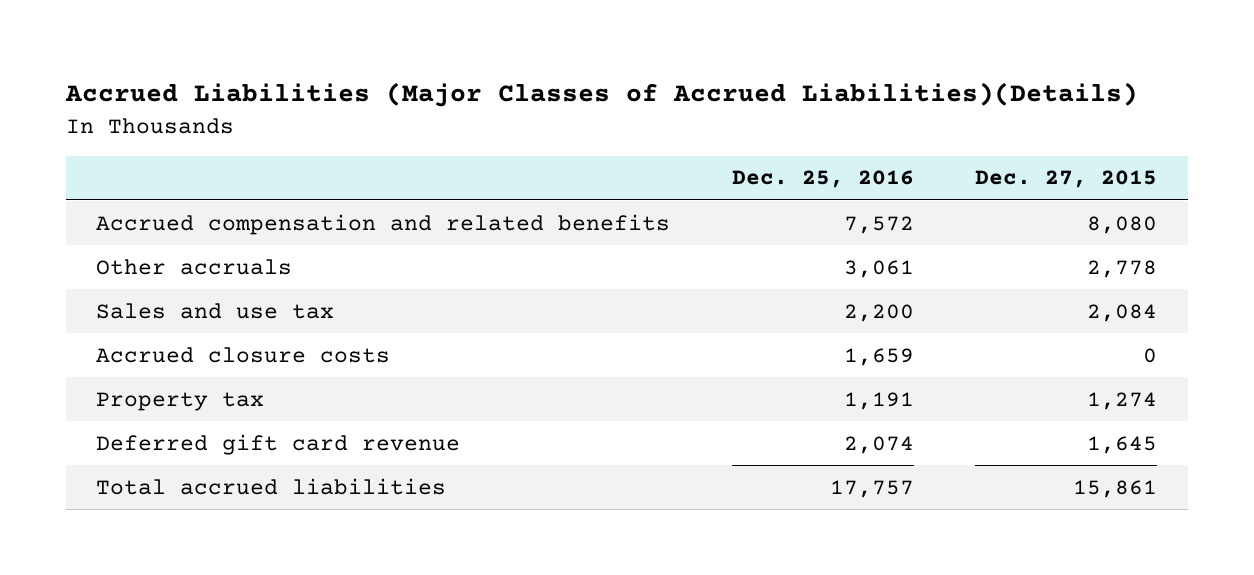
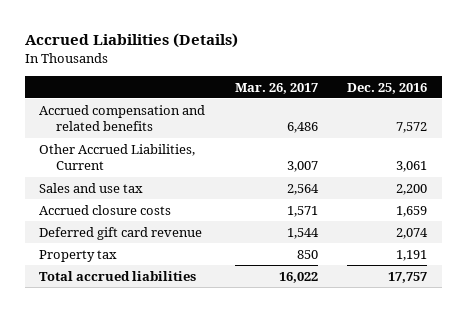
[64,82,1138,108] Accrued Liabilities (Major Classes of Accrued Liabilities)(Details) -> [24,32,238,48] Accrued Liabilities (Details)
[975,170,1158,189] Dec. 27, 2015 -> none
none -> [234,82,318,94] Mar. 26, 2017
[96,258,293,275] Other accruals -> [39,143,196,171] Other Accrued Liabilities, Current
[96,391,265,411] Property tax -> [39,249,118,262] Property tax

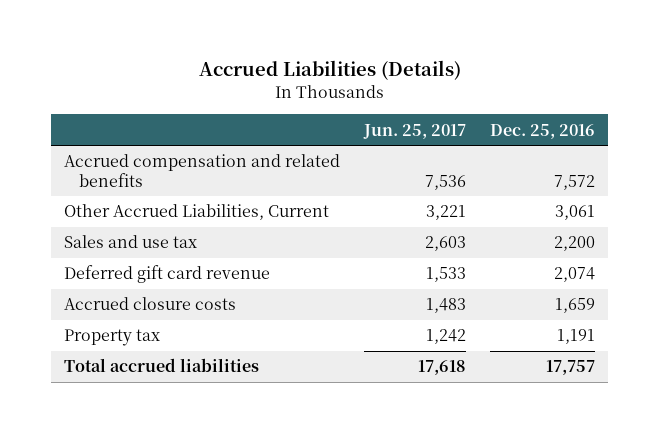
[234,82,318,94] Mar. 26, 2017 -> none
none -> [363,123,467,139] Jun. 25, 2017
[39,204,172,215] Accrued closure costs -> [63,297,236,311] Accrued closure costs

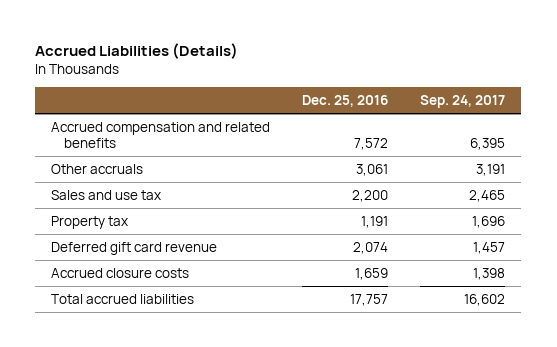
[363,123,467,139] Jun. 25, 2017 -> none
none -> [420,94,506,108] Sep. 24, 2017
[63,204,329,221] Other Accrued Liabilities, Current -> [51,163,144,174] Other accruals
[63,329,160,347] Property tax -> [51,215,129,229] Property tax

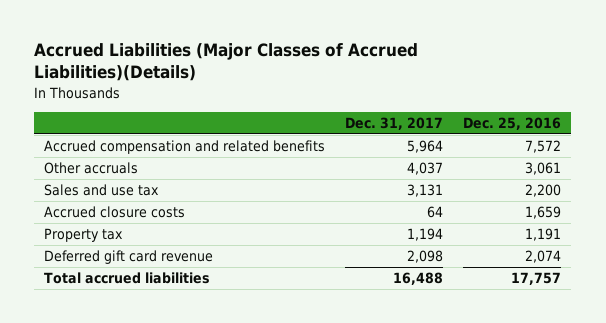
[35,42,239,59] Accrued Liabilities (Details) -> [34,43,419,82] Accrued Liabilities (Major Classes of Accrued Liabilities)(Details)
[420,94,506,108] Sep. 24, 2017 -> none
none -> [345,117,444,131] Dec. 31, 2017
[51,267,190,278] Accrued closure costs -> [44,206,186,219] Accrued closure costs

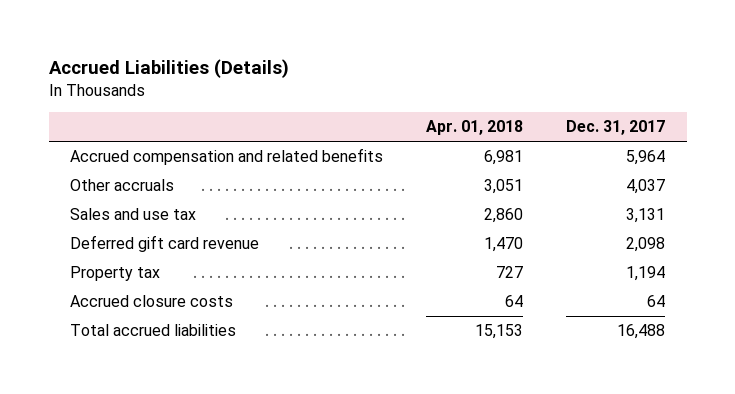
[34,43,419,82] Accrued Liabilities (Major Classes of Accrued Liabilities)(Details) -> [48,58,289,78] Accrued Liabilities (Details)
[463,117,562,131] Dec. 25, 2016 -> none
none -> [426,120,524,136] Apr. 01, 2018
[44,228,124,243] Property tax -> [70,266,161,282] Property tax
[44,206,186,219] Accrued closure costs -> [70,295,234,308] Accrued closure costs

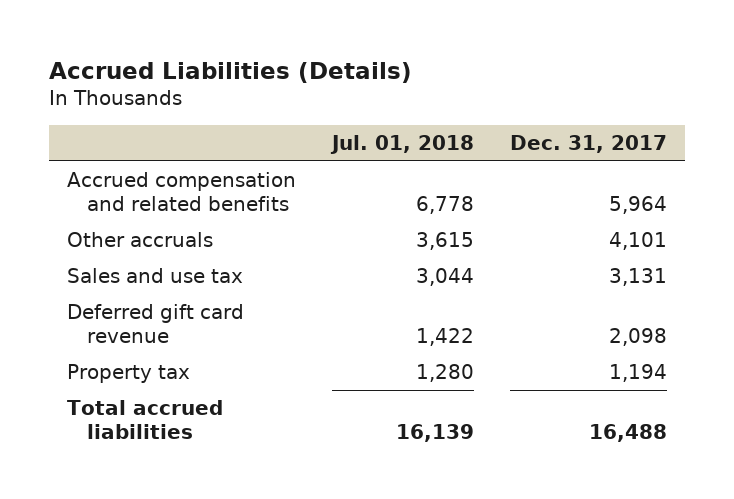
[426,120,524,136] Apr. 01, 2018 -> none
none -> [329,134,474,154] Jul. 01, 2018
[626,179,666,195] 4,037 -> [608,232,667,251] 4,101
[70,295,234,308] Accrued closure costs -> none

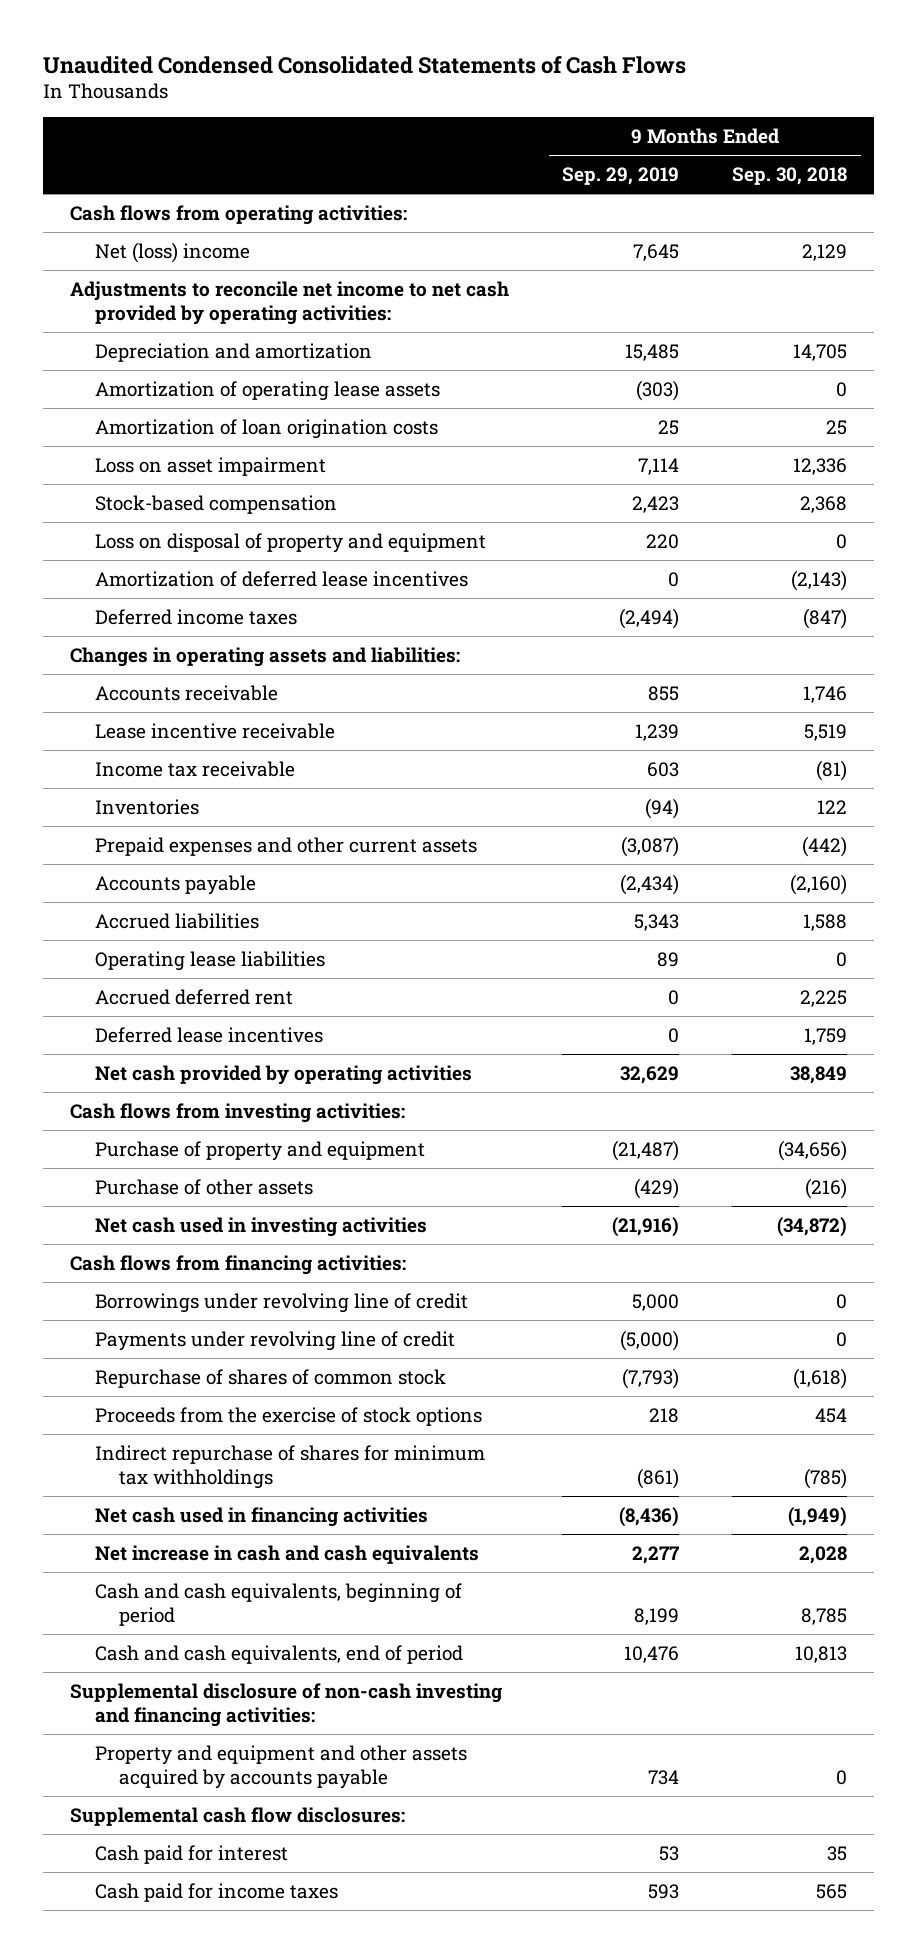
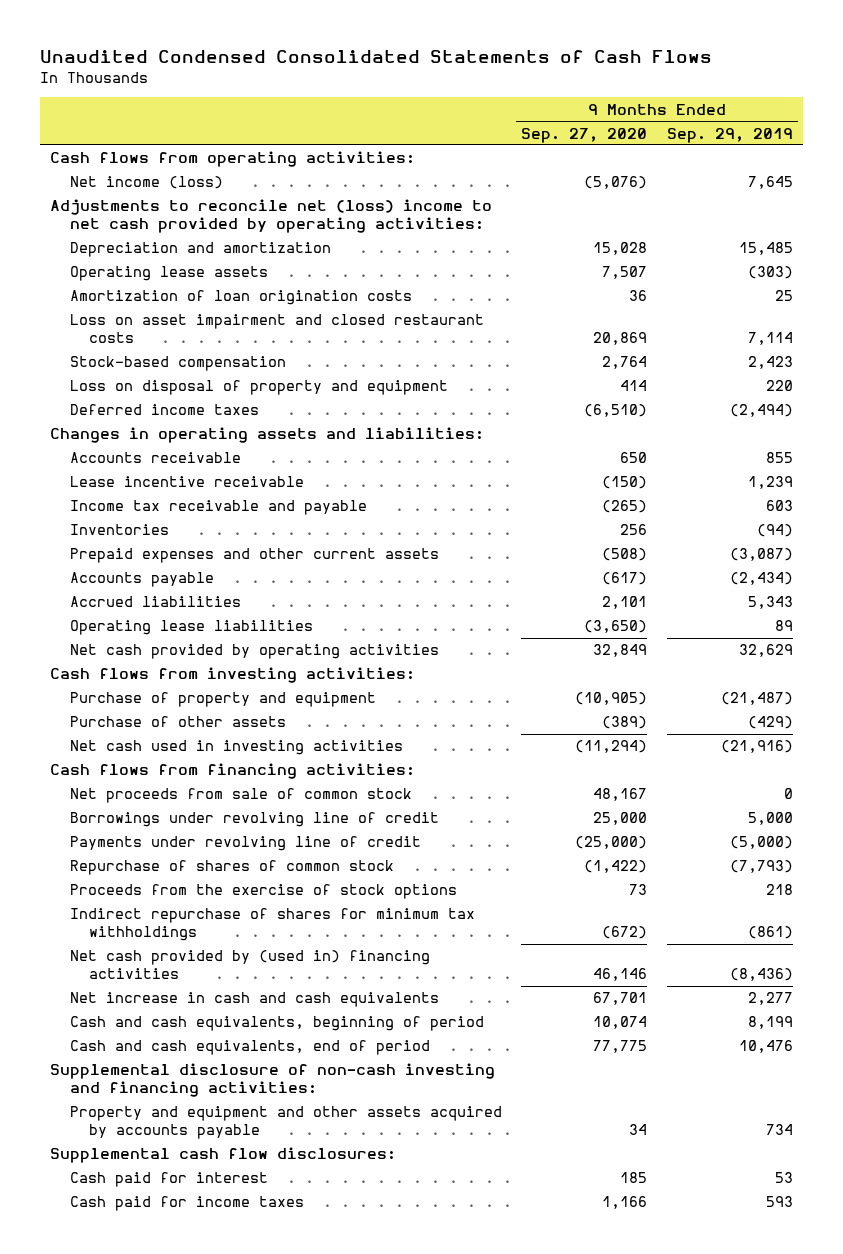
[732,167,848,186] Sep. 30, 2018 -> none
none -> [521,127,648,143] Sep. 27, 2020
[94,241,250,263] Net (loss) income -> [69,176,223,190] Net income (loss)
[69,280,509,326] Adjustments to reconcile net income to net cash provided by operating activities: -> [50,199,493,234] Adjustments to reconcile net (loss) income to net cash provided by operating activities:
[94,380,440,401] Amortization of operating lease assets -> [69,266,268,282] Operating lease assets
[94,456,326,476] Loss on asset impairment -> [69,314,484,344] Loss on asset impairment and closed restaurant costs
[94,570,468,587] Amortization of deferred lease incentives -> none
[94,760,295,777] Income tax receivable -> [69,500,367,516] Income tax receivable and payable
[94,988,293,1005] Accrued deferred rent -> none
[94,1026,323,1043] Deferred lease incentives -> none
none -> [69,788,412,804] Net proceeds from sale of common stock
[94,1506,428,1527] Net cash used in financing activities -> [69,950,430,980] Net cash provided by (used in) financing activities

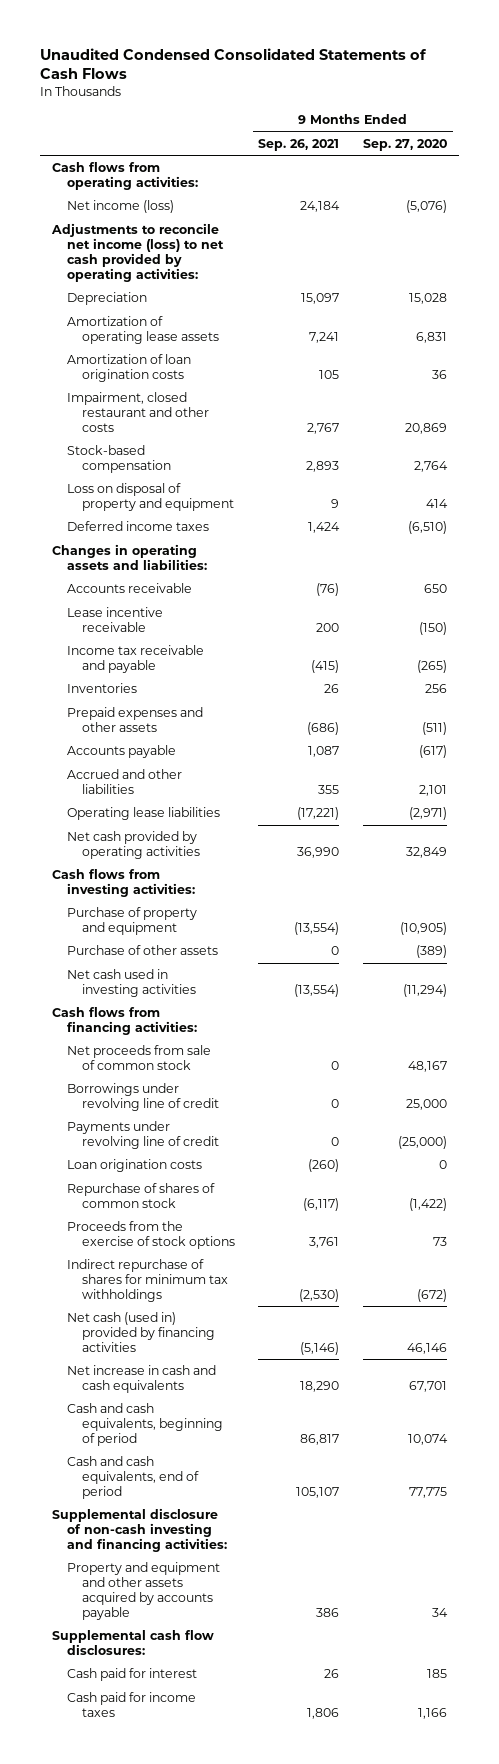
[666,127,793,143] Sep. 29, 2019 -> none
none -> [258,138,340,151] Sep. 26, 2021
[50,199,493,234] Adjustments to reconcile net (loss) income to net cash provided by operating activities: -> [51,223,225,282] Adjustments to reconcile net income (loss) to net cash provided by operating activities:
[69,242,331,258] Depreciation and amortization -> [67,292,148,306] Depreciation
[69,266,268,282] Operating lease assets -> [67,316,220,344] Amortization of operating lease assets
[602,266,648,280] 7,507 -> [415,331,447,343] 6,831
[69,314,484,344] Loss on asset impairment and closed restaurant costs -> [67,392,210,432] Impairment, closed restaurant and other costs
[69,548,439,564] Prepaid expenses and other current assets -> [67,707,204,732] Prepaid expenses and other assets
[602,548,648,562] (508) -> [421,721,447,735] (511)
[69,596,241,608] Accrued liabilities -> [67,769,183,794] Accrued and other liabilities
[584,620,648,634] (3,650) -> [408,807,447,821] (2,971)
none -> [67,1159,203,1173] Loan origination costs
[69,950,430,980] Net cash provided by (used in) financing activities -> [67,1312,216,1352] Net cash (used in) provided by financing activities

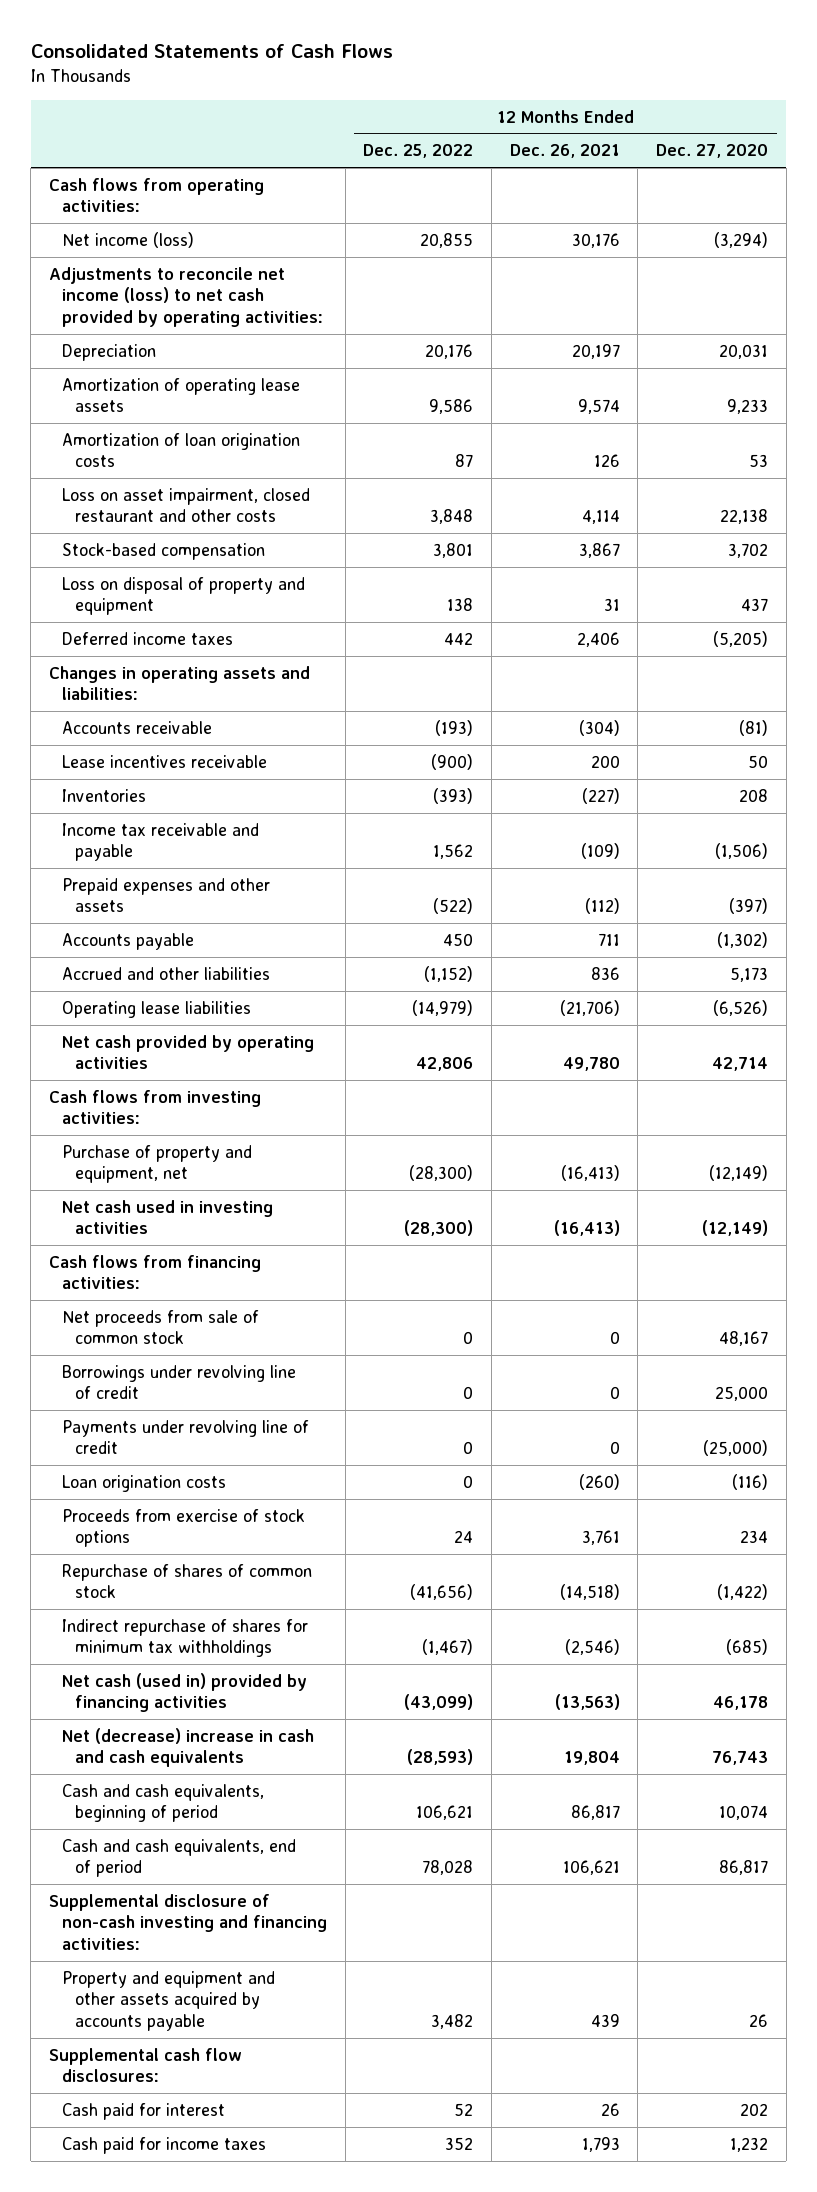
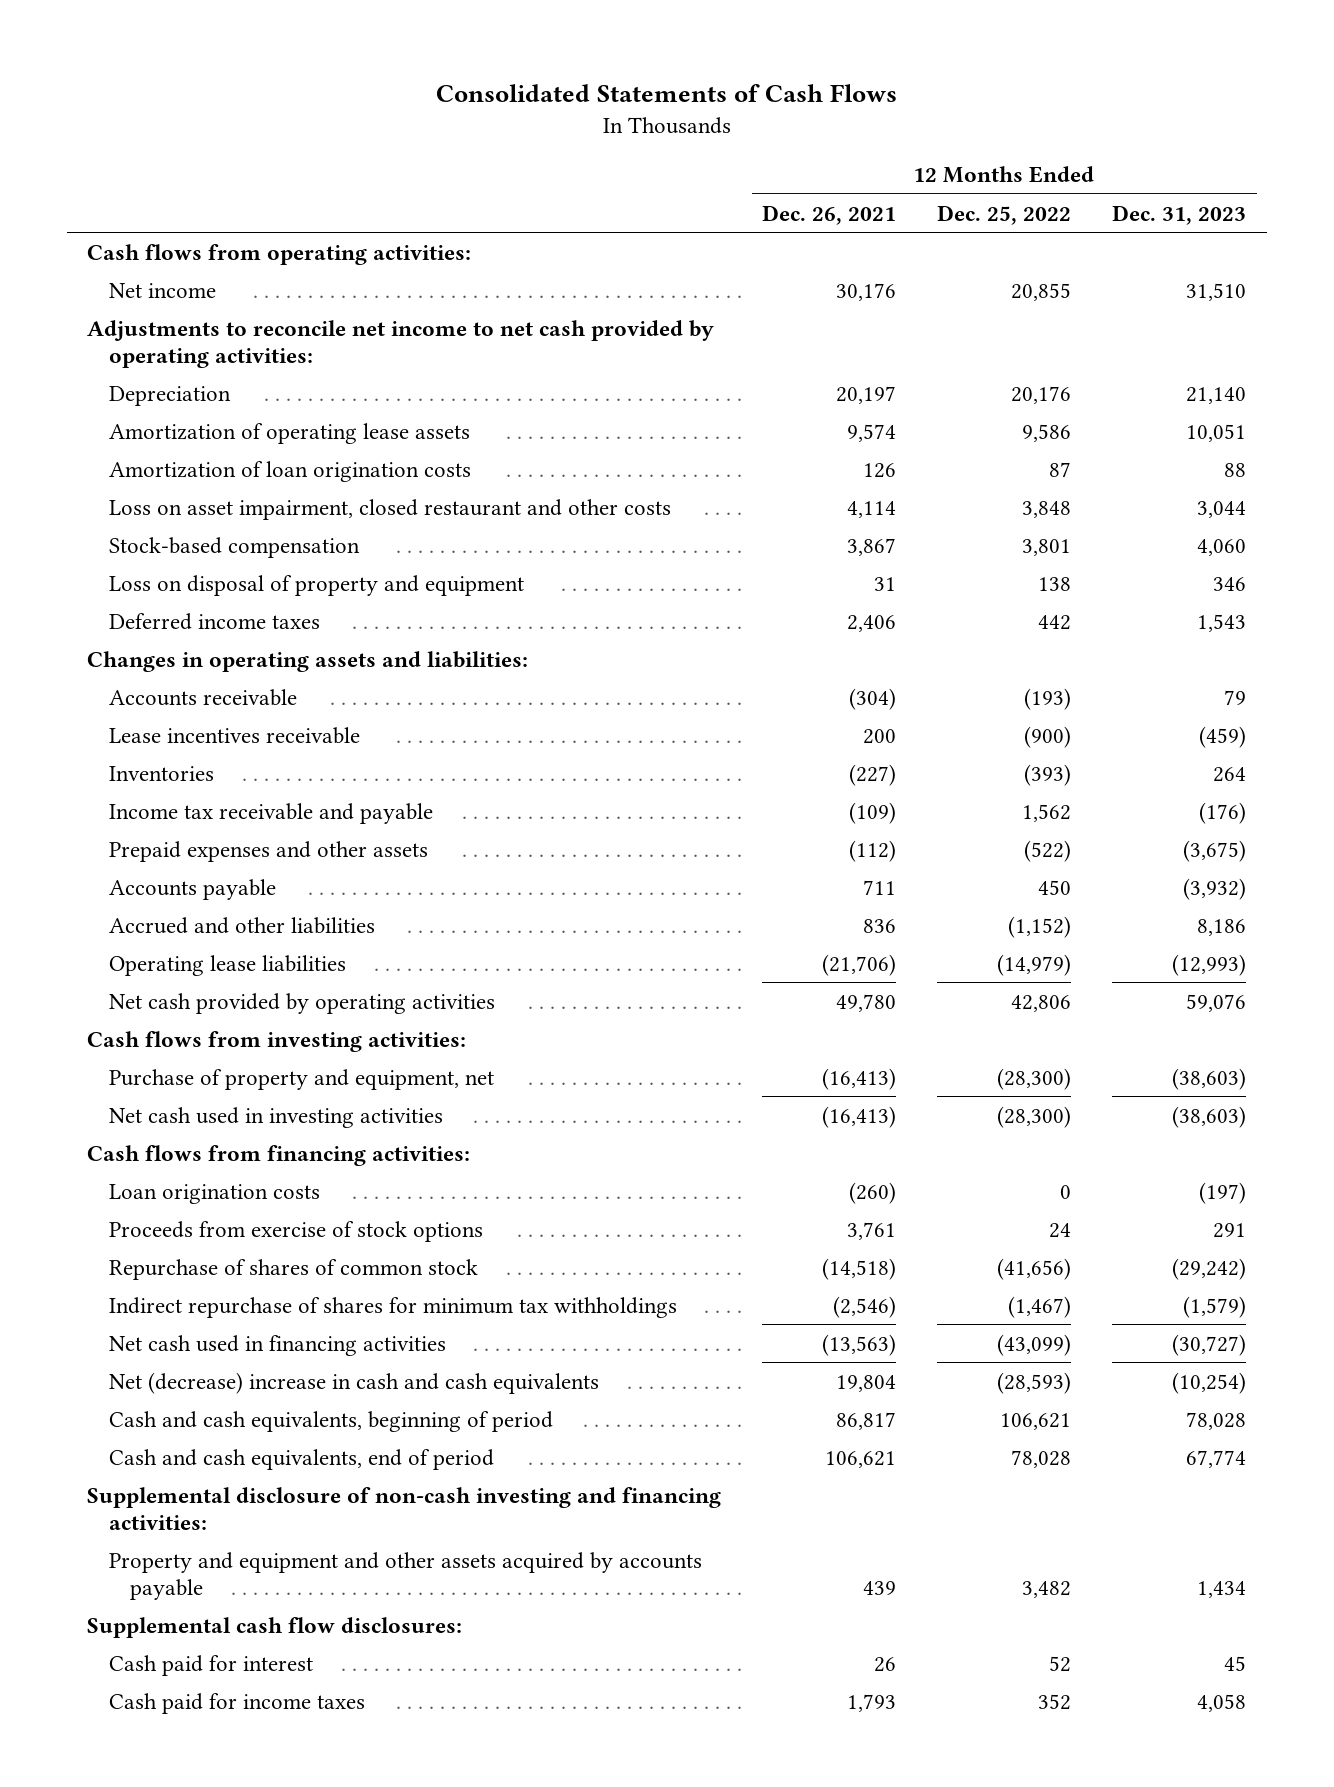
[656,144,769,159] Dec. 27, 2020 -> none
none -> [1112,204,1247,225] Dec. 31, 2023
[61,231,194,248] Net income (loss) -> [108,282,216,298] Net income
[48,266,323,327] Adjustments to reconcile net income (loss) to net cash provided by operating activities: -> [87,319,715,368] Adjustments to reconcile net income to net cash provided by operating activities:
[61,1309,259,1345] Net proceeds from sale of common stock -> none
[61,1364,296,1400] Borrowings under revolving line of credit -> none
[61,1419,309,1455] Payments under revolving line of credit -> none
[61,1672,307,1713] Net cash (used in) provided by financing activities -> [108,1334,446,1356] Net cash used in financing activities

